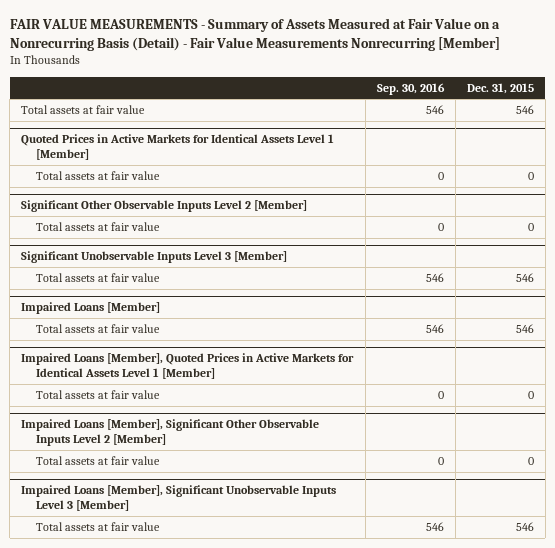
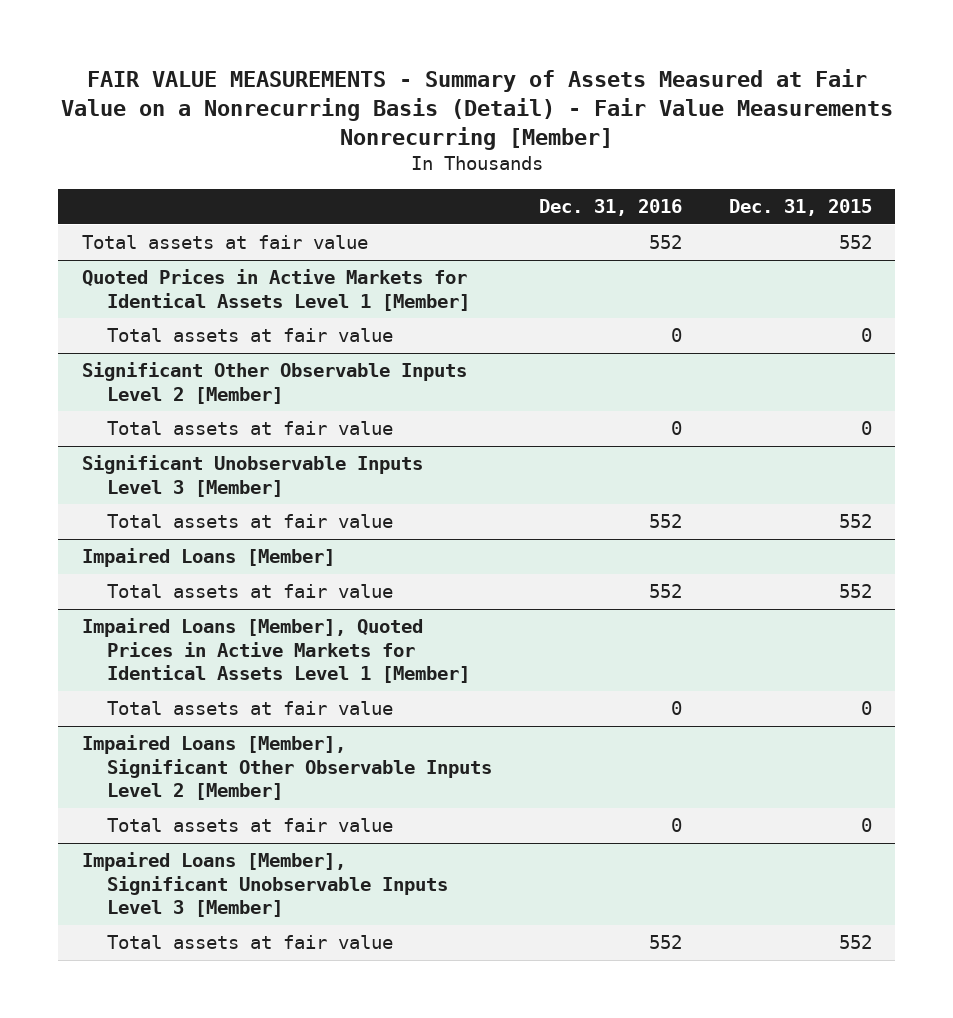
[376,82,445,95] Sep. 30, 2016 -> none
none -> [538,199,682,217] Dec. 31, 2016
[515,105,534,115] 546 -> [838,235,872,250] 552
[515,273,534,283] 546 -> [838,514,872,529] 552
[515,324,534,334] 546 -> [838,584,872,599] 552
[515,522,534,532] 546 -> [838,935,872,950] 552

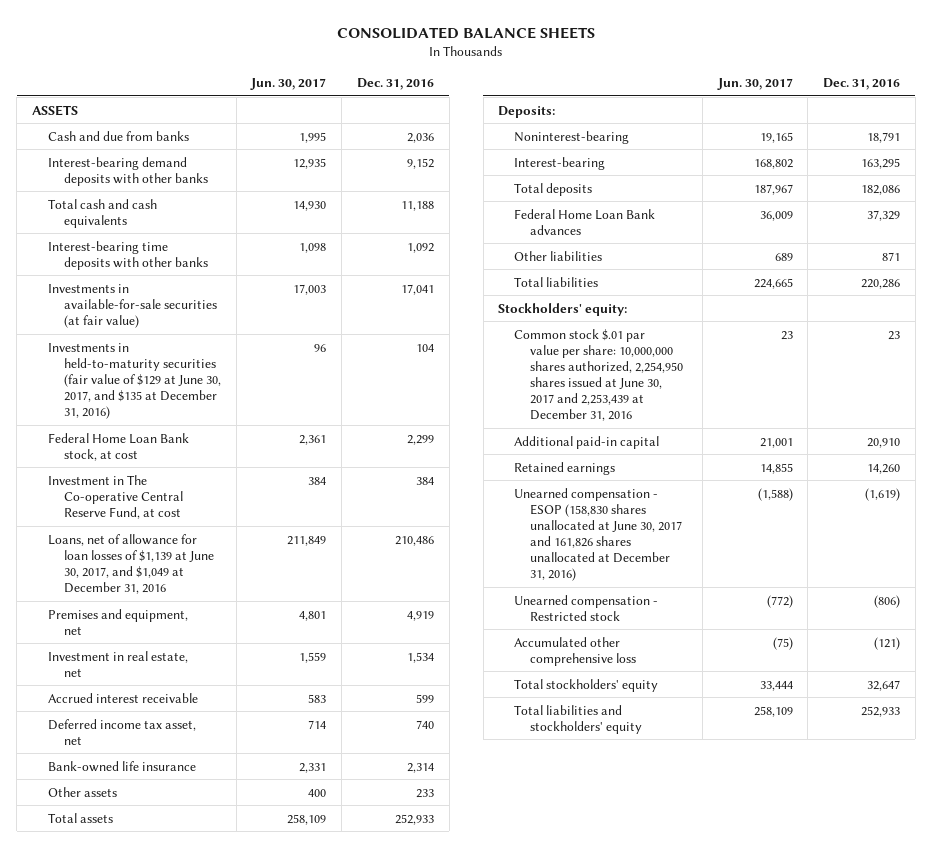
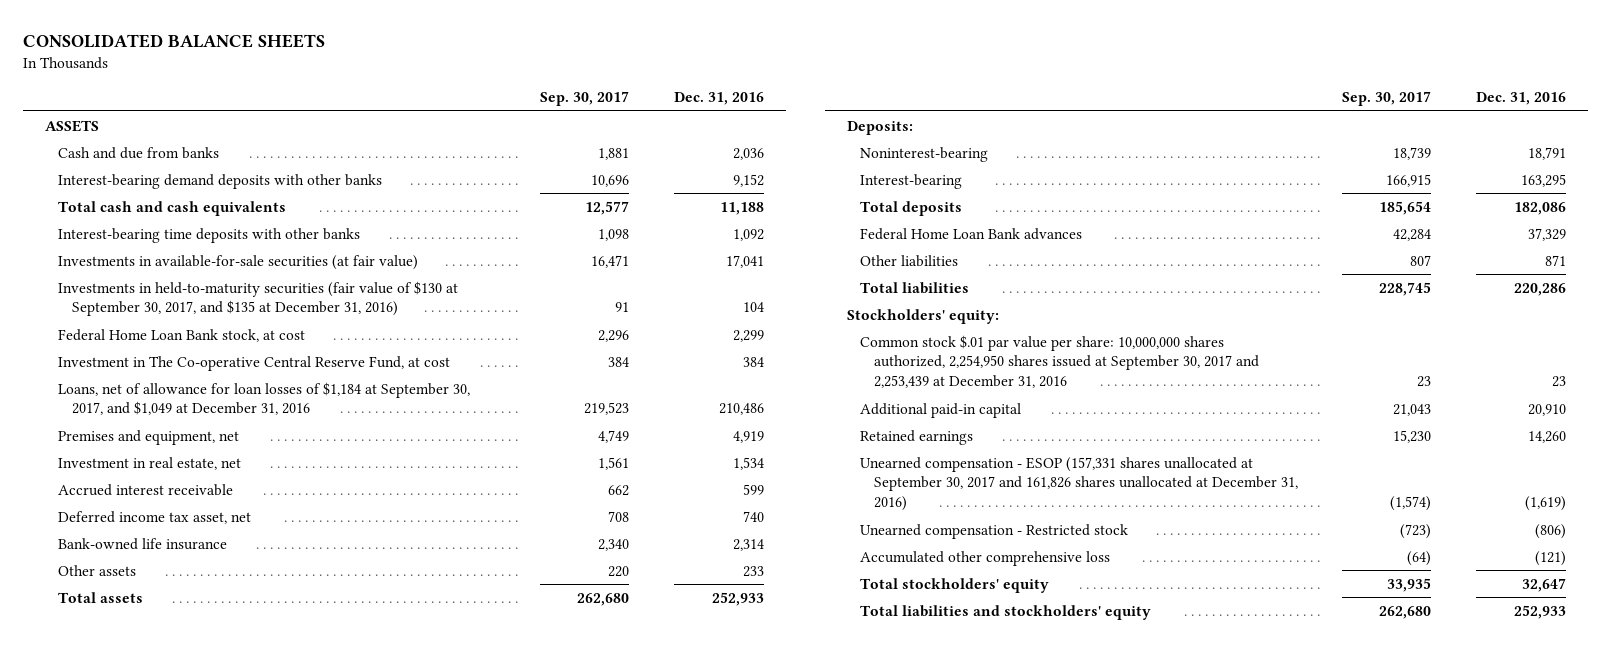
[250,77,327,90] Jun. 30, 2017 -> none
none -> [540,91,630,107] Sep. 30, 2017
[48,342,221,420] Investments in held-to-maturity securities (fair value of $129 at June 30, 2017, and $135 at December 31, 2016) -> [58,280,459,317] Investments in held-to-maturity securities (fair value of $130 at September 30, 2017, and $135 at December 31, 2016)
[48,533,214,595] Loans, net of allowance for loan losses of $1,139 at June 30, 2017, and $1,049 at December 31, 2016 -> [58,381,471,416] Loans, net of allowance for loan losses of $1,184 at September 30, 2017, and $1,049 at December 31, 2016
[514,328,683,422] Common stock $.01 par value per share: 10,000,000 shares authorized, 2,254,950 shares issued at June 30, 2017 and 2,253,439 at December 31, 2016 -> [860,334,1259,389] Common stock $.01 par value per share: 10,000,000 shares authorized, 2,254,950 shares issued at September 30, 2017 and 2,253,439 at December 31, 2016
[514,487,682,582] Unearned compensation - ESOP (158,830 shares unallocated at June 30, 2017 and 161,826 shares unallocated at December 31, 2016) -> [860,456,1298,512] Unearned compensation - ESOP (157,331 shares unallocated at September 30, 2017 and 161,826 shares unallocated at December 31, 2016)

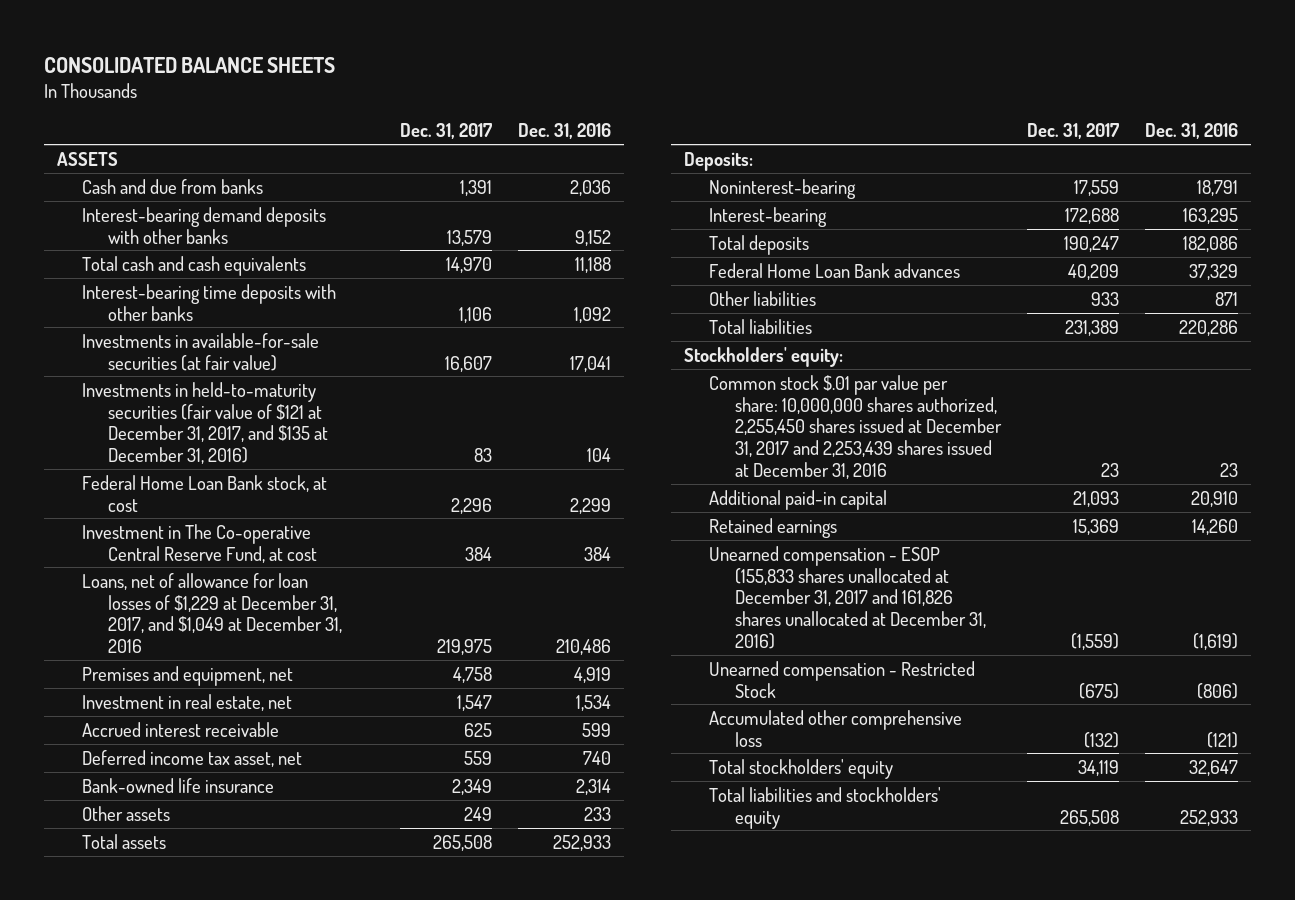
[540,91,630,107] Sep. 30, 2017 -> none
none -> [399,123,492,140] Dec. 31, 2017
[58,280,459,317] Investments in held-to-maturity securities (fair value of $130 at September 30, 2017, and $135 at December 31, 2016) -> [82,381,328,465] Investments in held-to-maturity securities (fair value of $121 at December 31, 2017, and $135 at December 31, 2016)
[58,381,471,416] Loans, net of allowance for loan losses of $1,184 at September 30, 2017, and $1,049 at December 31, 2016 -> [82,572,342,654] Loans, net of allowance for loan losses of $1,229 at December 31, 2017, and $1,049 at December 31, 2016
[860,334,1259,389] Common stock $.01 par value per share: 10,000,000 shares authorized, 2,254,950 shares issued at September 30, 2017 and 2,253,439 at December 31, 2016 -> [709,374,1002,480] Common stock $.01 par value per share: 10,000,000 shares authorized, 2,255,450 shares issued at December 31, 2017 and 2,253,439 shares issued at December 31, 2016
[860,456,1298,512] Unearned compensation - ESOP (157,331 shares unallocated at September 30, 2017 and 161,826 shares unallocated at December 31, 2016) -> [709,545,986,650] Unearned compensation - ESOP (155,833 shares unallocated at December 31, 2017 and 161,826 shares unallocated at December 31, 2016)
[860,523,1129,539] Unearned compensation - Restricted stock -> [709,660,976,698] Unearned compensation - Restricted Stock

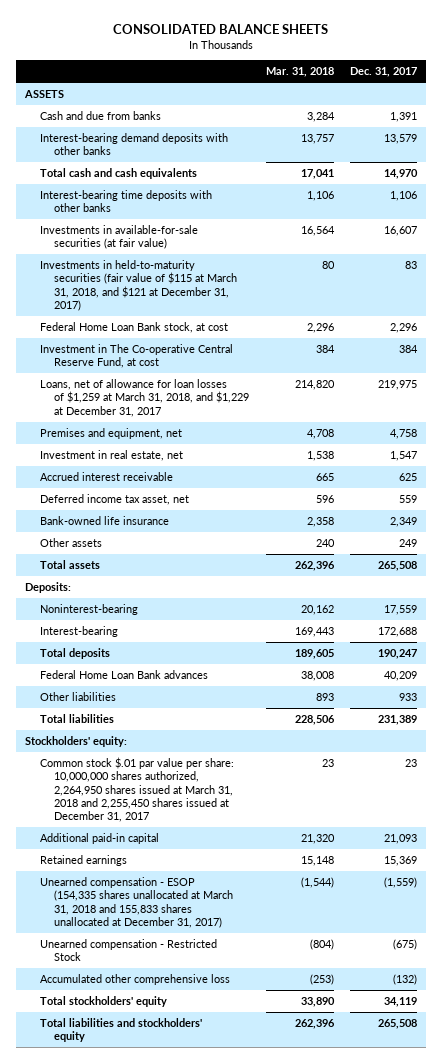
[518,123,612,140] Dec. 31, 2016 -> none
none -> [265,66,334,77] Mar. 31, 2018
[82,381,328,465] Investments in held-to-maturity securities (fair value of $121 at December 31, 2017, and $135 at December 31, 2016) -> [39,260,238,312] Investments in held-to-maturity securities (fair value of $115 at March 31, 2018, and $121 at December 31, 2017)
[82,572,342,654] Loans, net of allowance for loan losses of $1,229 at December 31, 2017, and $1,049 at December 31, 2016 -> [39,379,250,417] Loans, net of allowance for loan losses of $1,259 at March 31, 2018, and $1,229 at December 31, 2017
[709,374,1002,480] Common stock $.01 par value per share: 10,000,000 shares authorized, 2,255,450 shares issued at December 31, 2017 and 2,253,439 shares issued at December 31, 2016 -> [39,757,234,823] Common stock $.01 par value per share: 10,000,000 shares authorized, 2,264,950 shares issued at March 31, 2018 and 2,255,450 shares issued at December 31, 2017
[709,545,986,650] Unearned compensation - ESOP (155,833 shares unallocated at December 31, 2017 and 161,826 shares unallocated at December 31, 2016) -> [39,877,234,929] Unearned compensation - ESOP (154,335 shares unallocated at March 31, 2018 and 155,833 shares unallocated at December 31, 2017)

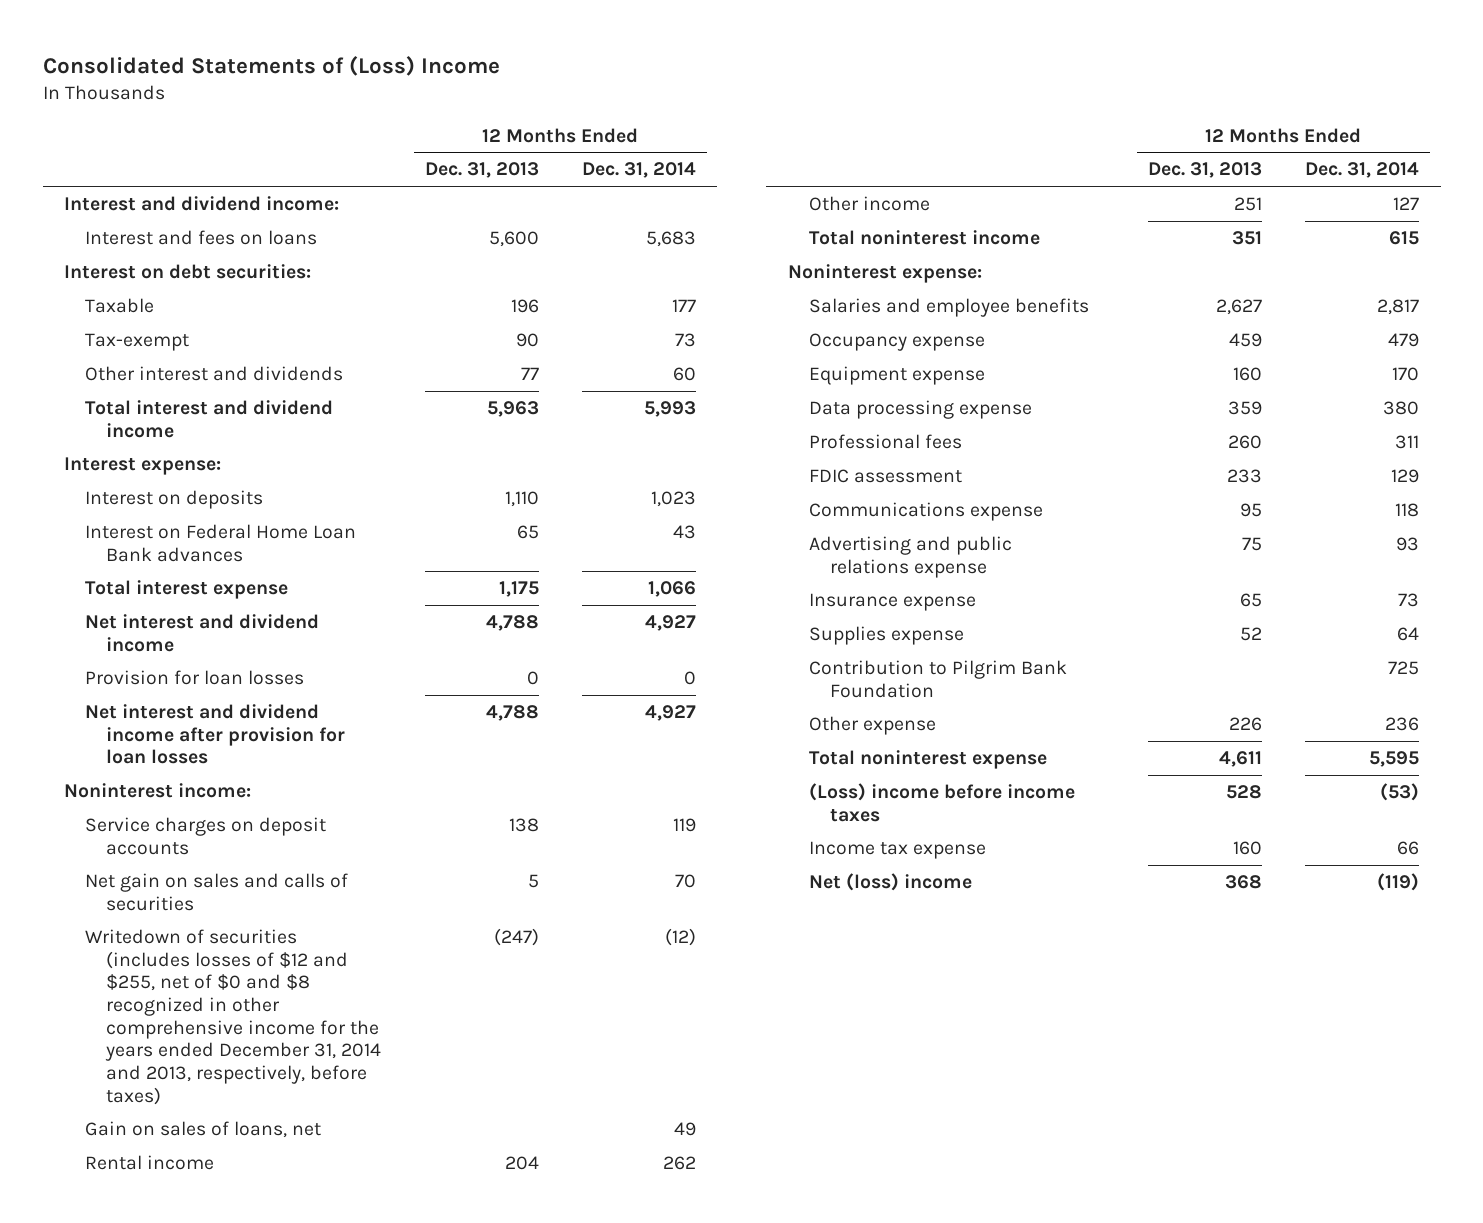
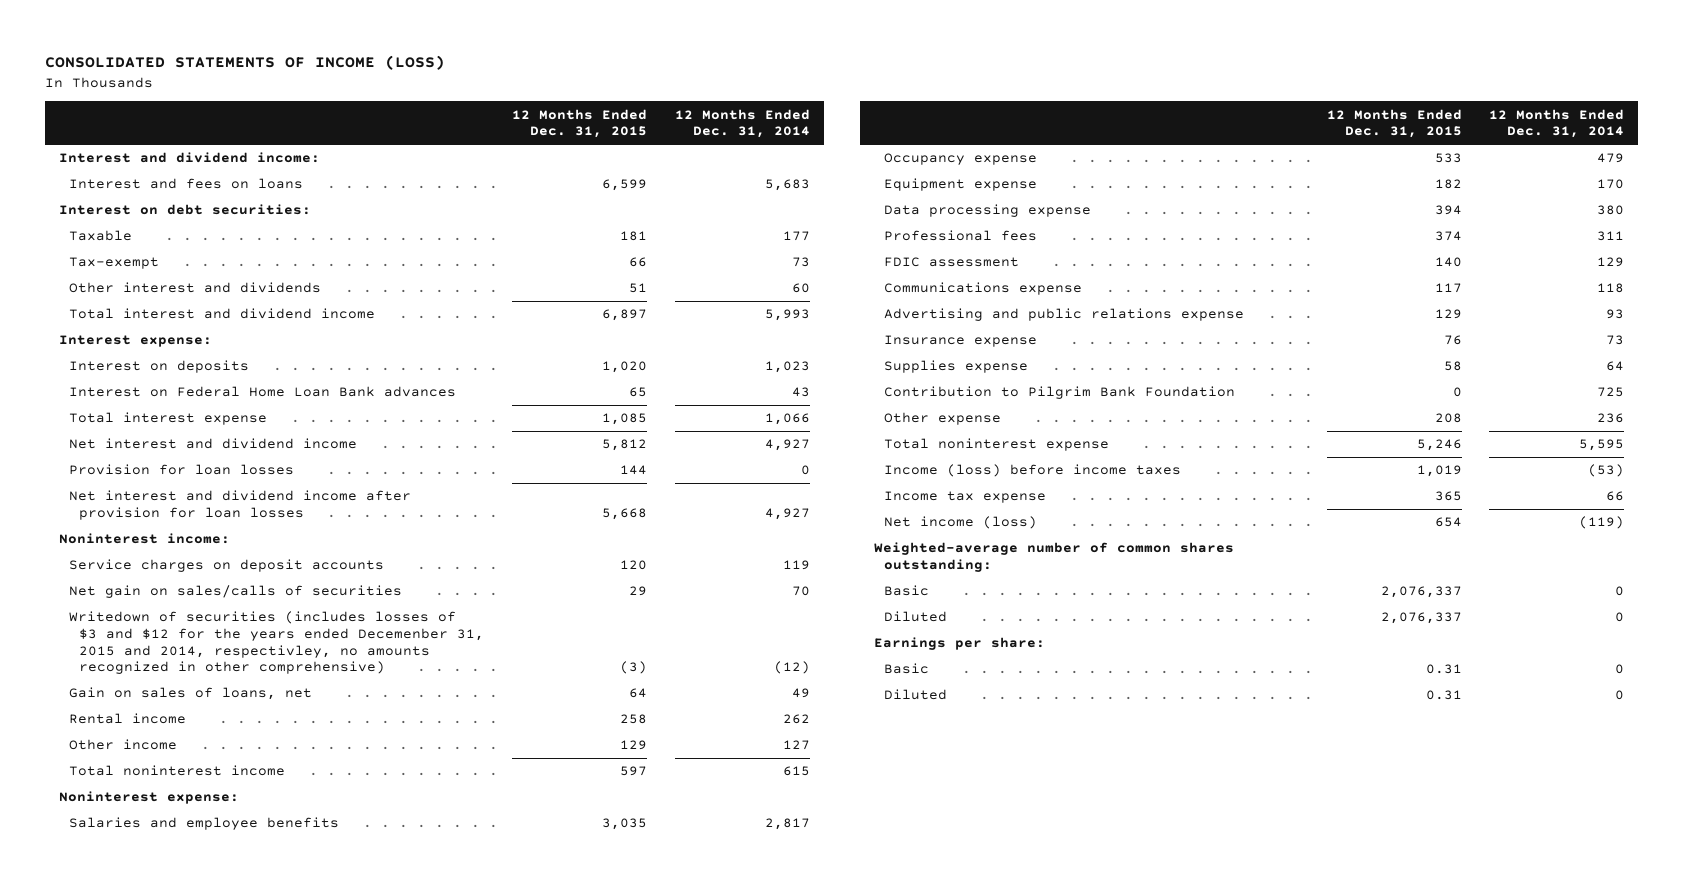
[42,55,500,76] Consolidated Statements of (Loss) Income -> [44,55,445,71] CONSOLIDATED STATEMENTS OF INCOME (LOSS)
[424,162,539,179] Dec. 31, 2013 -> none
none -> [512,108,648,139] 12 Months Ended Dec. 31, 2015
[85,873,349,911] Net gain on sales and calls of securities -> [69,585,403,599] Net gain on sales/calls of securities
[85,929,382,1105] Writedown of securities (includes losses of $12 and $255, net of $0 and $8 recognized in other comprehensive income for the years ended December 31, 2014 and 2013, respectively, before taxes) -> [69,611,485,675] Writedown of securities (includes losses of $3 and $12 for the years ended Decemenber 31, 2015 and 2014, respectivley, no amounts recognized in other comprehensive)
[808,783,1075,822] (Loss) income before income taxes -> [883,464,1181,478] Income (loss) before income taxes
[808,873,972,892] Net (loss) income -> [883,516,1037,530] Net income (loss)
none -> [873,542,1234,573] Weighted-average number of common shares outstanding:
none -> [883,585,929,597] Basic
none -> [883,611,947,623] Diluted
none -> [873,637,1045,651] Earnings per share:
none -> [883,663,929,675] Basic
none -> [883,689,947,701] Diluted

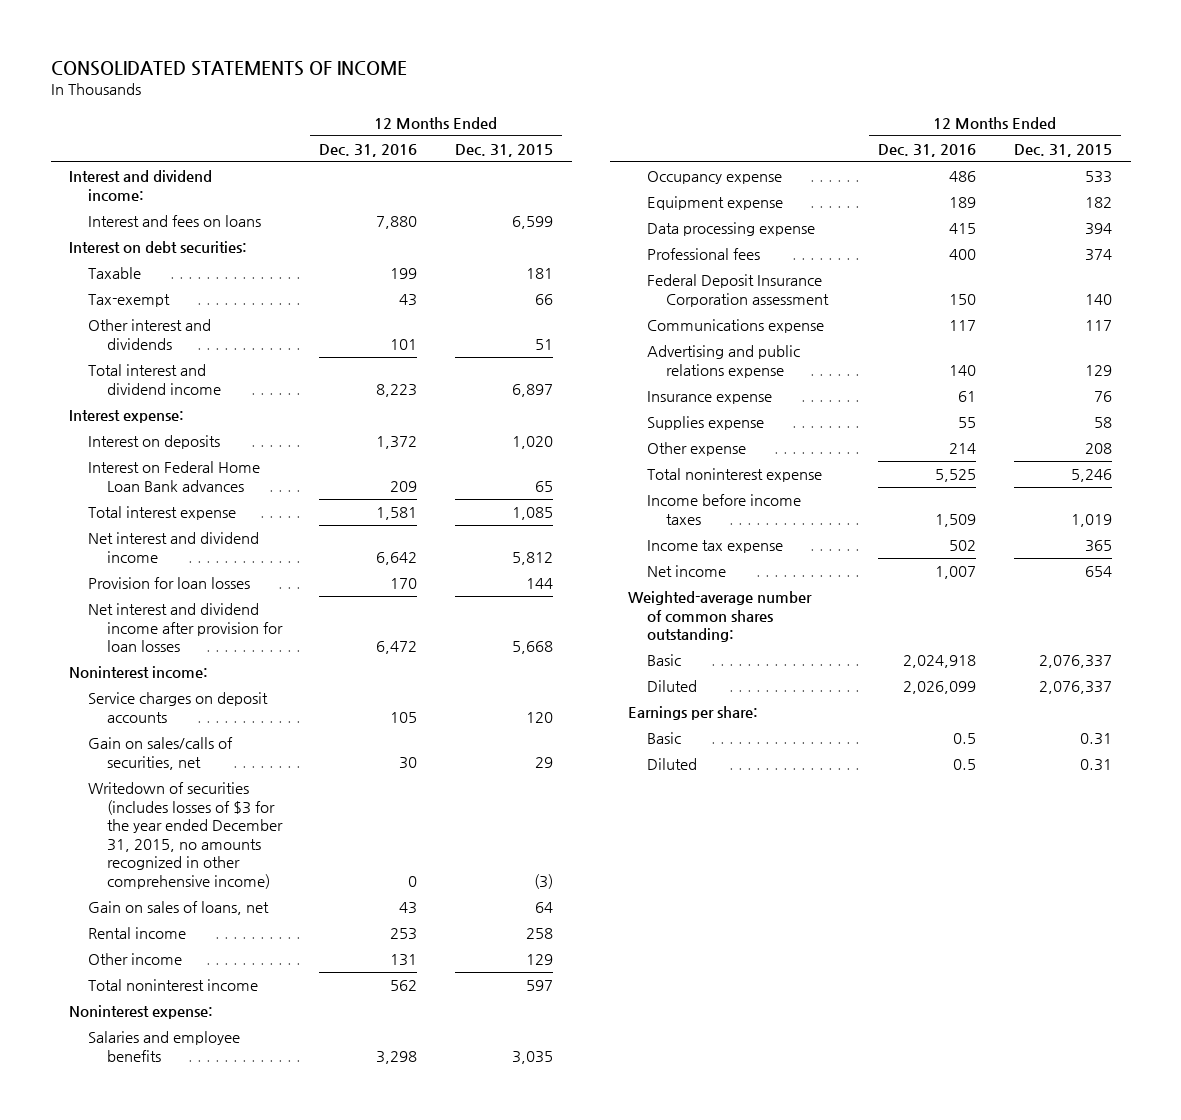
[44,55,445,71] CONSOLIDATED STATEMENTS OF INCOME (LOSS) -> [50,61,407,77] CONSOLIDATED STATEMENTS OF INCOME
[674,108,810,139] 12 Months Ended Dec. 31, 2014 -> none
none -> [319,144,418,158] Dec. 31, 2016
[69,585,403,599] Net gain on sales/calls of securities -> [88,737,234,770] Gain on sales/calls of securities, net
[69,611,485,675] Writedown of securities (includes losses of $3 and $12 for the years ended Decemenber 31, 2015 and 2014, respectivley, no amounts recognized in other comprehensive) -> [88,782,283,889] Writedown of securities (includes losses of $3 for the year ended December 31, 2015, no amounts recognized in other comprehensive income)
[883,257,1019,268] FDIC assessment -> [647,274,829,307] Federal Deposit Insurance Corporation assessment
[883,386,1235,400] Contribution to Pilgrim Bank Foundation -> none
[883,464,1181,478] Income (loss) before income taxes -> [647,494,802,525] Income before income taxes
[883,516,1037,530] Net income (loss) -> [647,565,727,578] Net income

